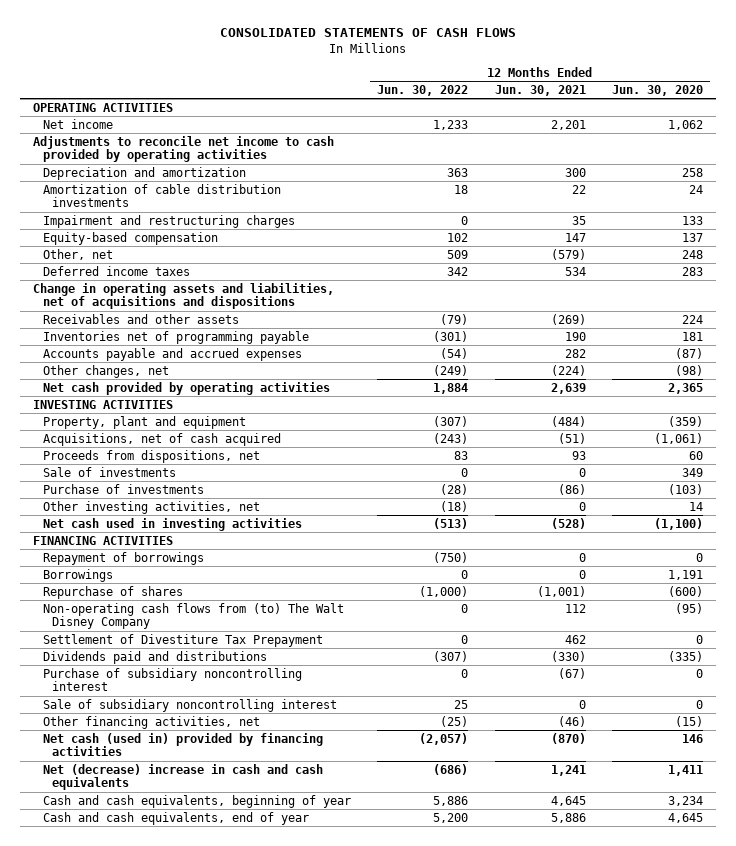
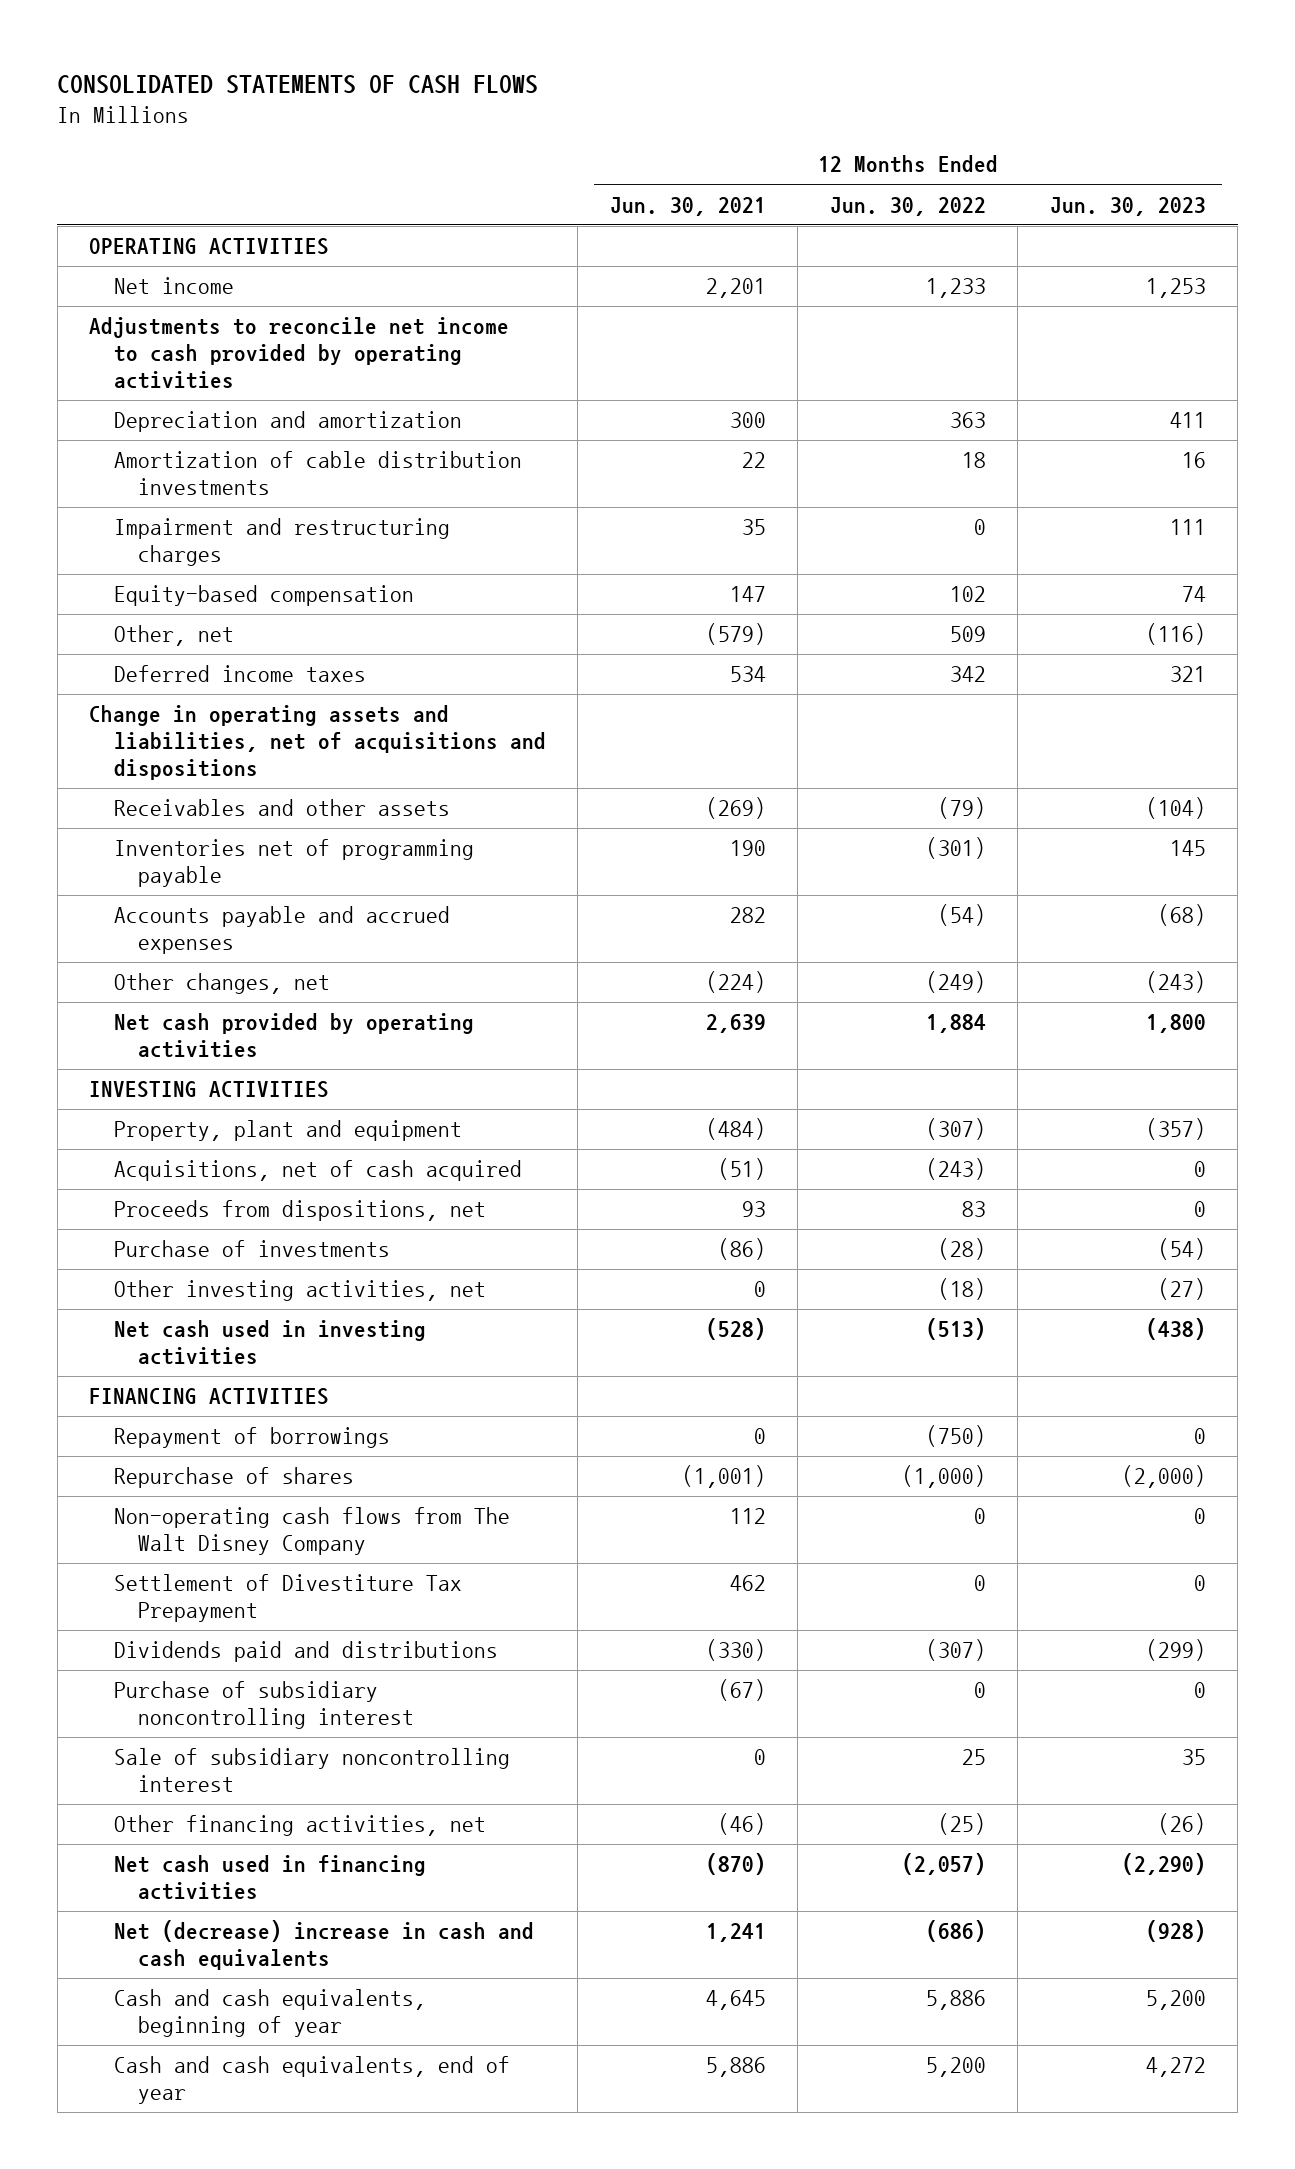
[612,84,704,96] Jun. 30, 2020 -> none
none -> [1049,196,1206,216] Jun. 30, 2023
[42,466,176,477] Sale of investments -> none
[42,568,113,582] Borrowings -> none
[42,602,344,630] Non-operating cash flows from (to) The Walt Disney Company -> [113,1507,510,1556] Non-operating cash flows from The Walt Disney Company
[42,732,323,757] Net cash (used in) provided by financing activities -> [113,1855,426,1901] Net cash used in financing activities

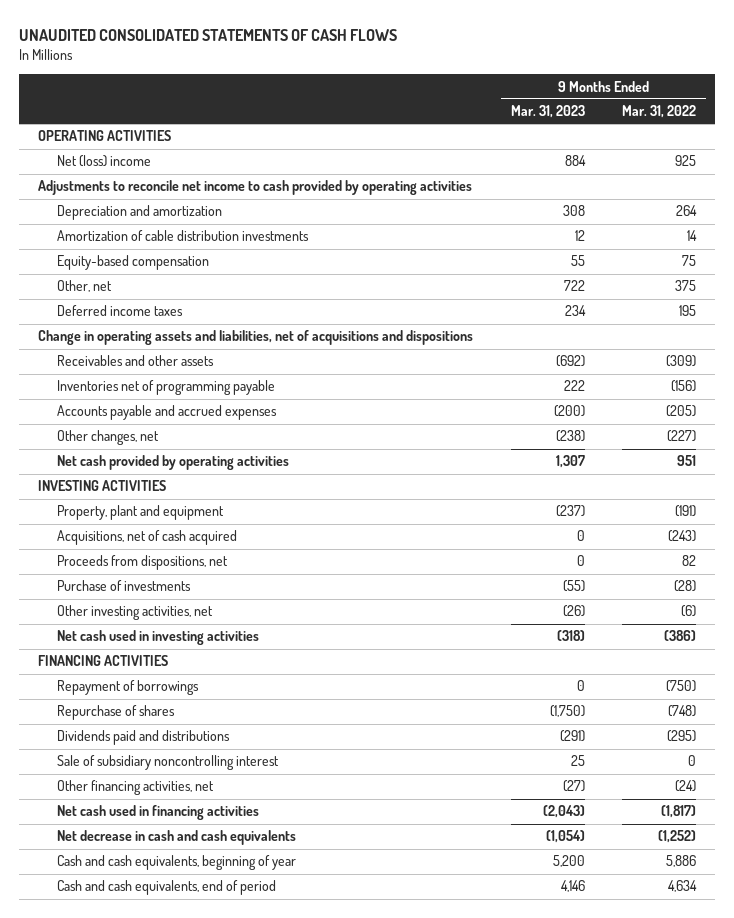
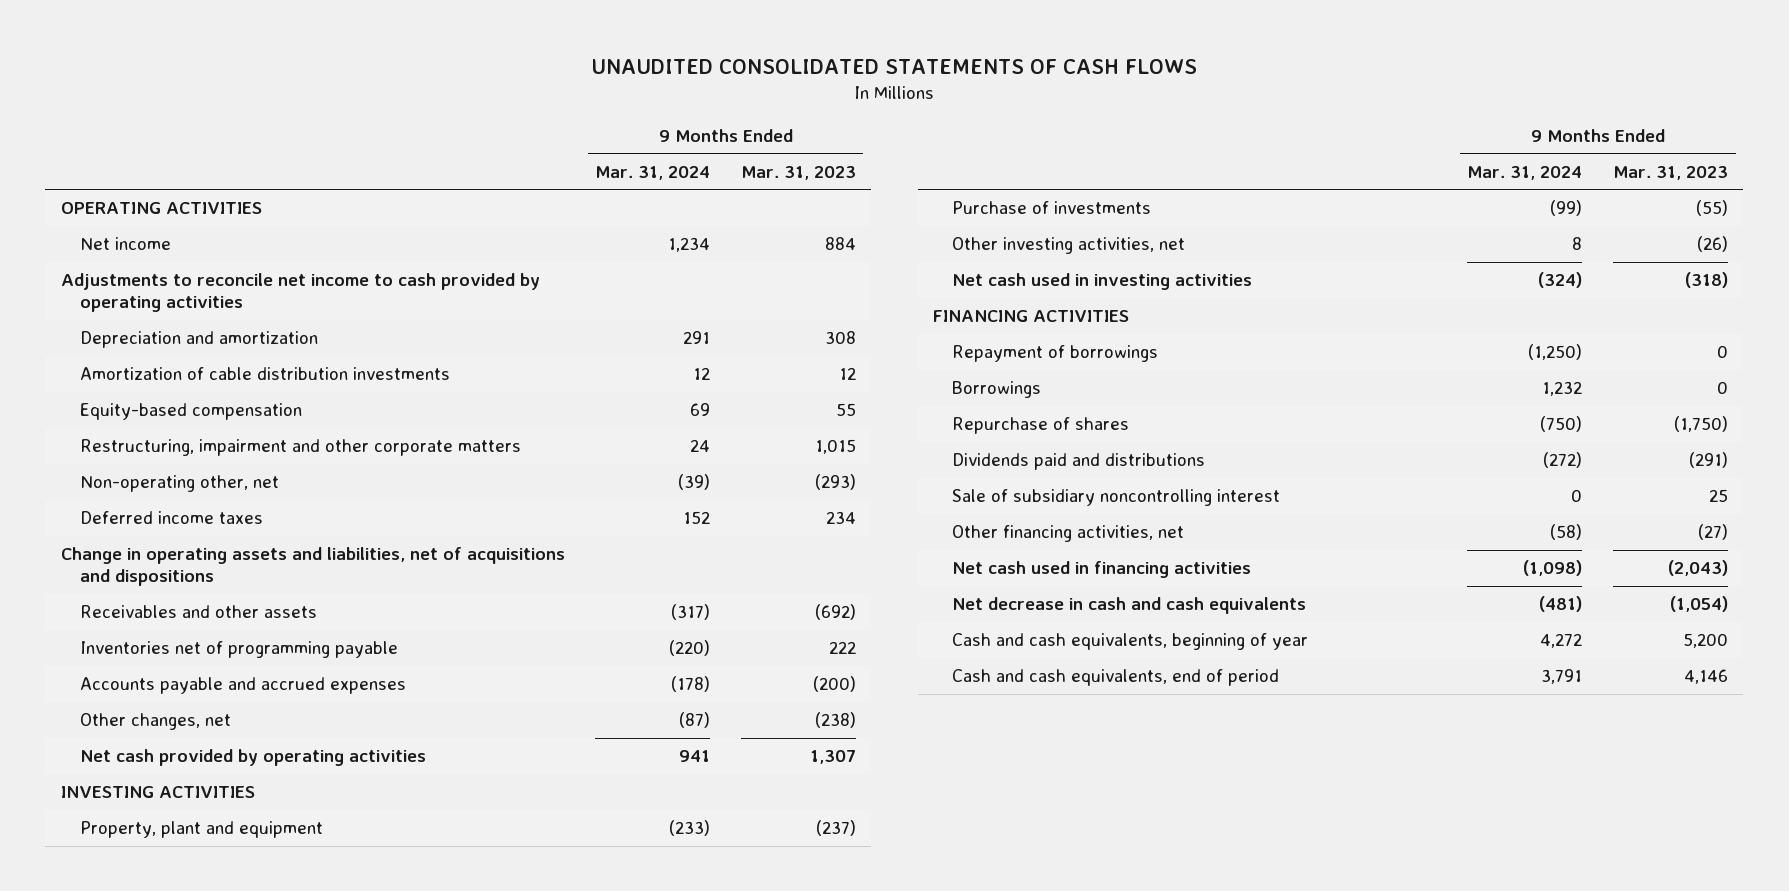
[622,105,697,119] Mar. 31, 2022 -> none
none -> [595,165,711,180] Mar. 31, 2024
[56,155,151,168] Net (loss) income -> [79,237,171,251] Net income
none -> [79,439,521,457] Restructuring, impairment and other corporate matters
[56,280,112,293] Other, net -> [79,475,279,493] Non-operating other, net
[563,280,585,292] 722 -> [814,474,856,491] (293)
[56,530,237,546] Acquisitions, net of cash acquired -> none
[56,555,228,571] Proceeds from dispositions, net -> none
none -> [951,381,1041,399] Borrowings

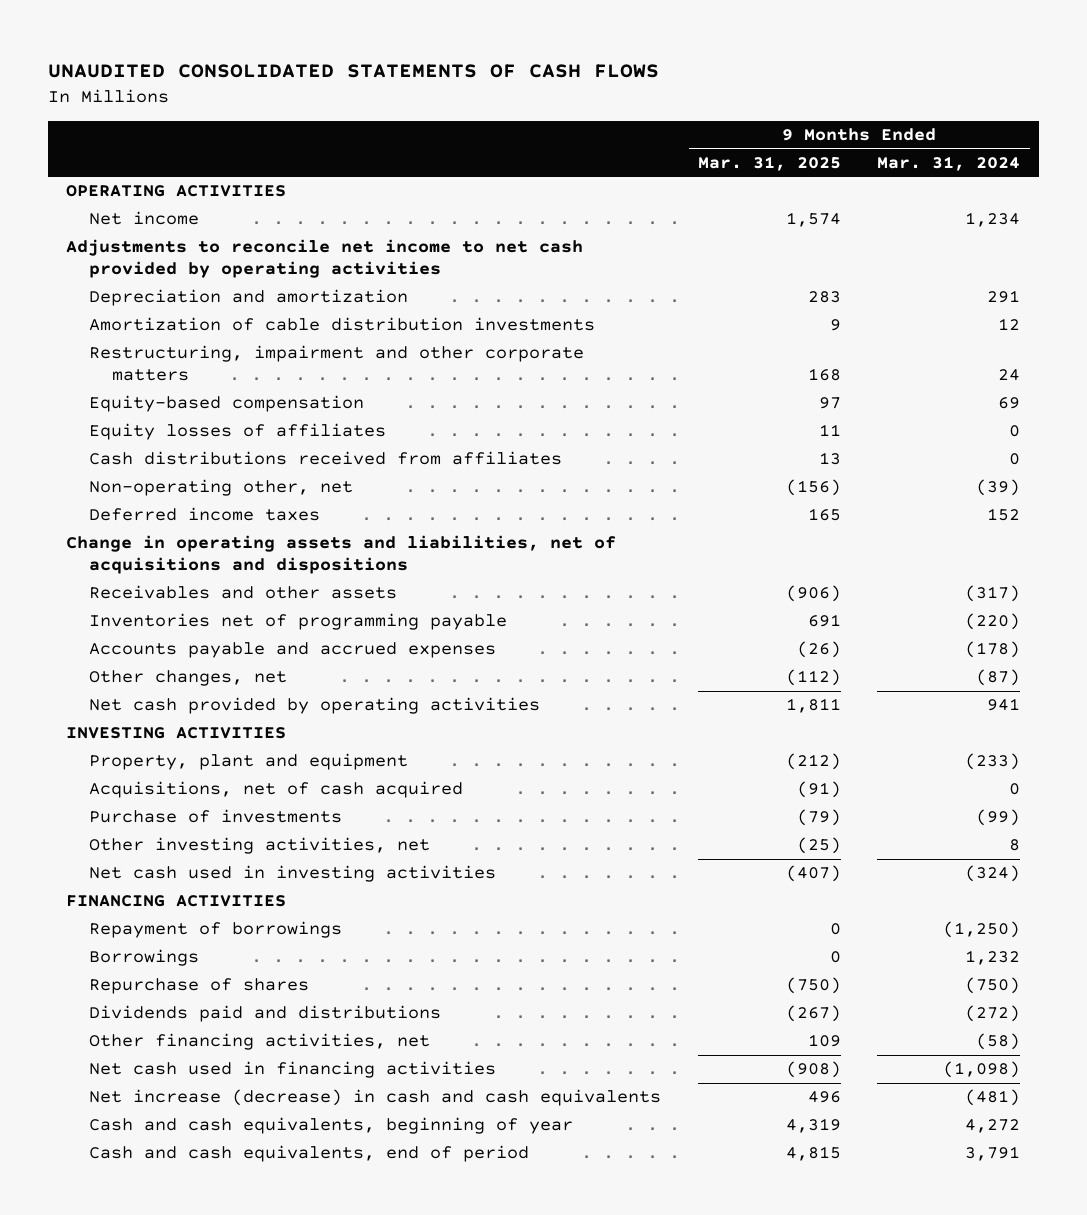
[740,165,856,180] Mar. 31, 2023 -> none
none -> [697,156,841,172] Mar. 31, 2025
[60,273,540,313] Adjustments to reconcile net income to cash provided by operating activities -> [66,239,584,279] Adjustments to reconcile net income to net cash provided by operating activities
[79,403,302,421] Equity-based compensation -> [89,395,365,413] Equity-based compensation
none -> [89,423,387,441] Equity losses of affiliates
none -> [89,451,563,466] Cash distributions received from affiliates
none -> [89,781,464,799] Acquisitions, net of cash acquired
[951,489,1280,507] Sale of subsidiary noncontrolling interest -> none
[951,597,1306,615] Net decrease in cash and cash equivalents -> [89,1089,662,1107] Net increase (decrease) in cash and cash equivalents

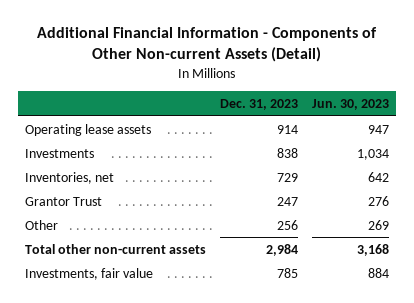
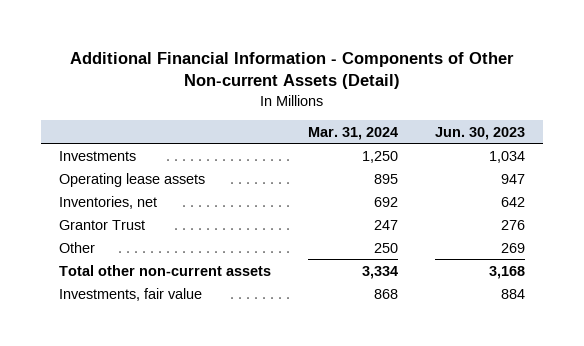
[219,98,298,110] Dec. 31, 2023 -> none
none -> [308,126,399,140] Mar. 31, 2024
[24,123,151,136] Operating lease assets -> [59,172,206,187] Operating lease assets

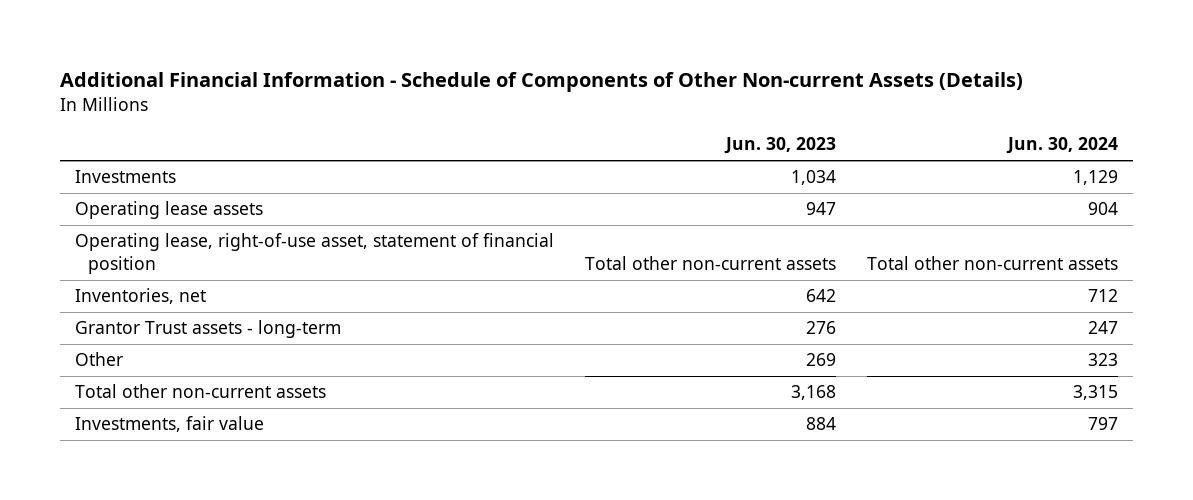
[70,51,515,90] Additional Financial Information - Components of Other Non-current Assets (Detail) -> [60,72,1024,93] Additional Financial Information - Schedule of Components of Other Non-current Assets (Details)
[308,126,399,140] Mar. 31, 2024 -> none
none -> [1005,137,1118,155] Jun. 30, 2024
none -> [75,233,555,274] Operating lease, right-of-use asset, statement of financial position
[59,219,146,230] Grantor Trust -> [75,320,342,339] Grantor Trust assets - long-term

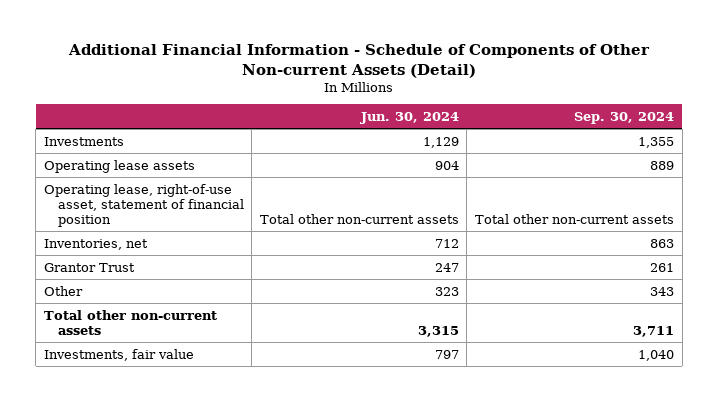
[60,72,1024,93] Additional Financial Information - Schedule of Components of Other Non-current Assets (Details) -> [68,44,651,78] Additional Financial Information - Schedule of Components of Other Non-current Assets (Detail)
[724,137,837,155] Jun. 30, 2023 -> none
none -> [574,111,675,124] Sep. 30, 2024
[75,320,342,339] Grantor Trust assets - long-term -> [43,262,135,272] Grantor Trust

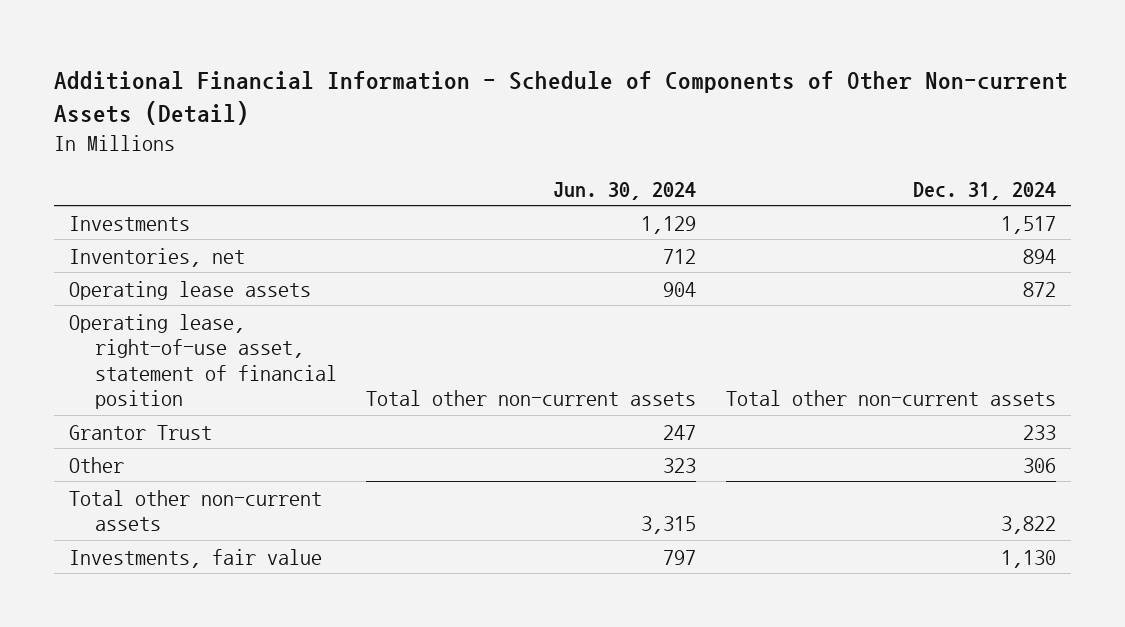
[574,111,675,124] Sep. 30, 2024 -> none
none -> [912,181,1056,200] Dec. 31, 2024
[43,238,148,250] Inventories, net -> [69,247,246,267] Inventories, net

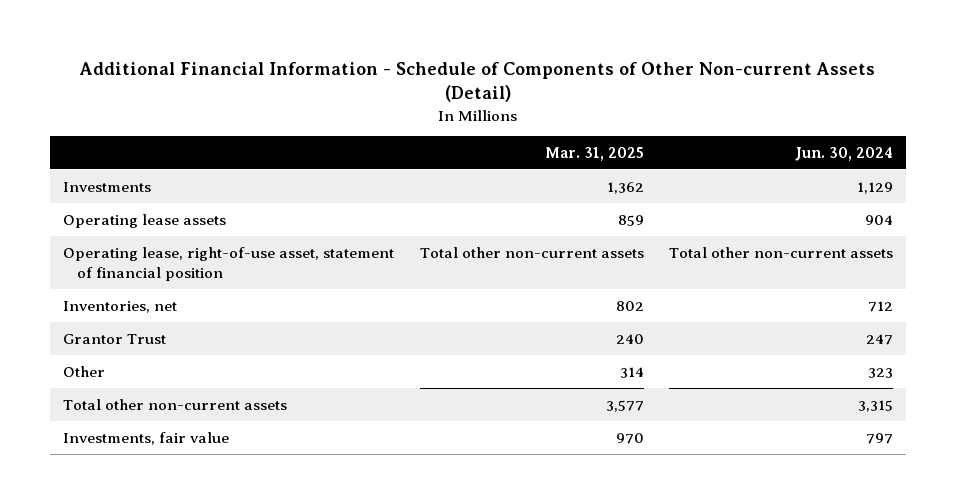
[912,181,1056,200] Dec. 31, 2024 -> none
none -> [544,147,644,162] Mar. 31, 2025
[69,247,246,267] Inventories, net -> [63,300,178,313] Inventories, net

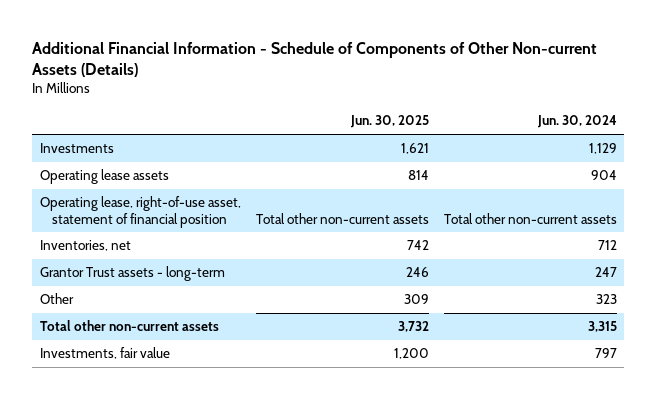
[79,61,876,103] Additional Financial Information - Schedule of Components of Other Non-current Assets (Detail) -> [32,41,598,77] Additional Financial Information - Schedule of Components of Other Non-current Assets (Details)
[544,147,644,162] Mar. 31, 2025 -> none
none -> [349,115,429,129] Jun. 30, 2025
[63,333,167,344] Grantor Trust -> [39,266,225,282] Grantor Trust assets - long-term

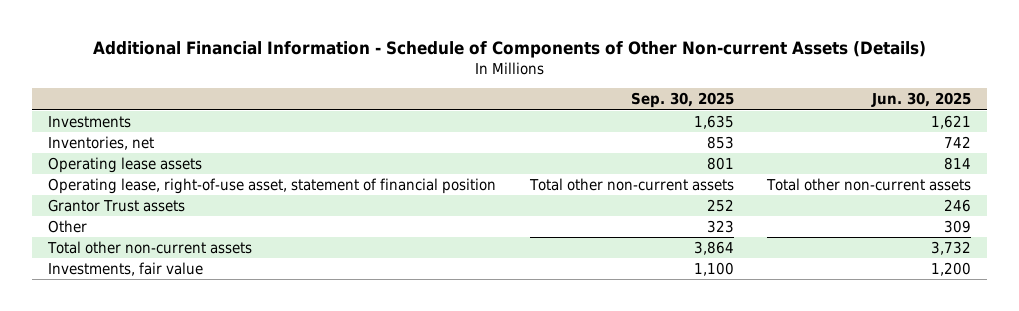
[536,115,617,129] Jun. 30, 2024 -> none
none -> [630,92,734,109] Sep. 30, 2025
[39,240,131,252] Inventories, net -> [48,135,155,150] Inventories, net
[39,266,225,282] Grantor Trust assets - long-term -> [48,198,186,212] Grantor Trust assets

